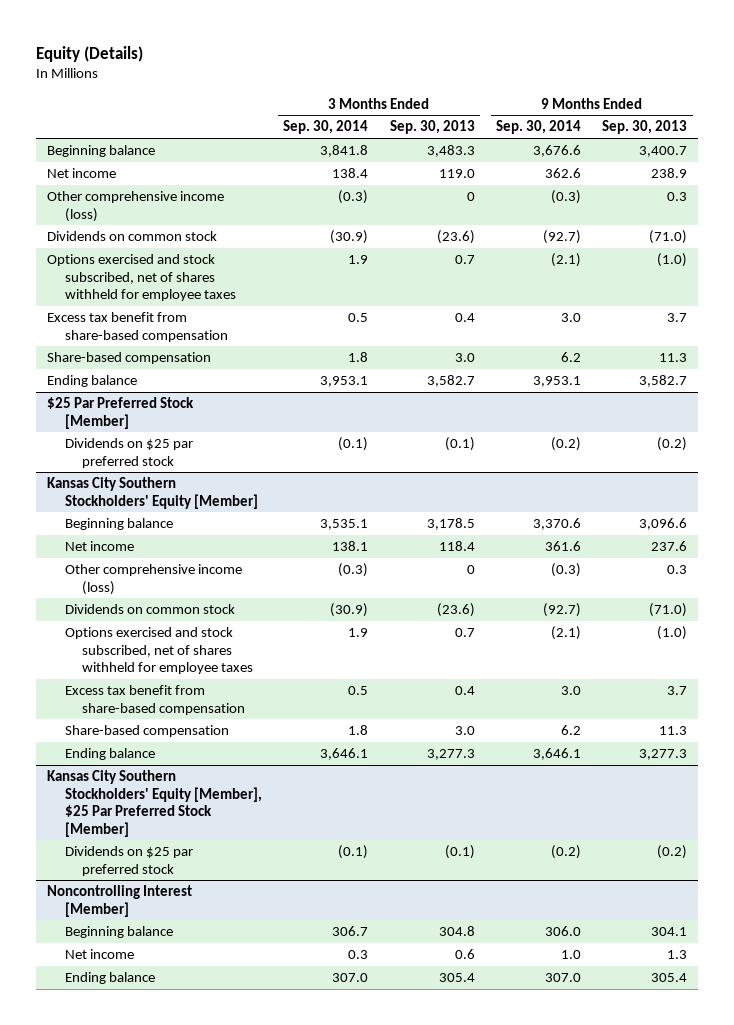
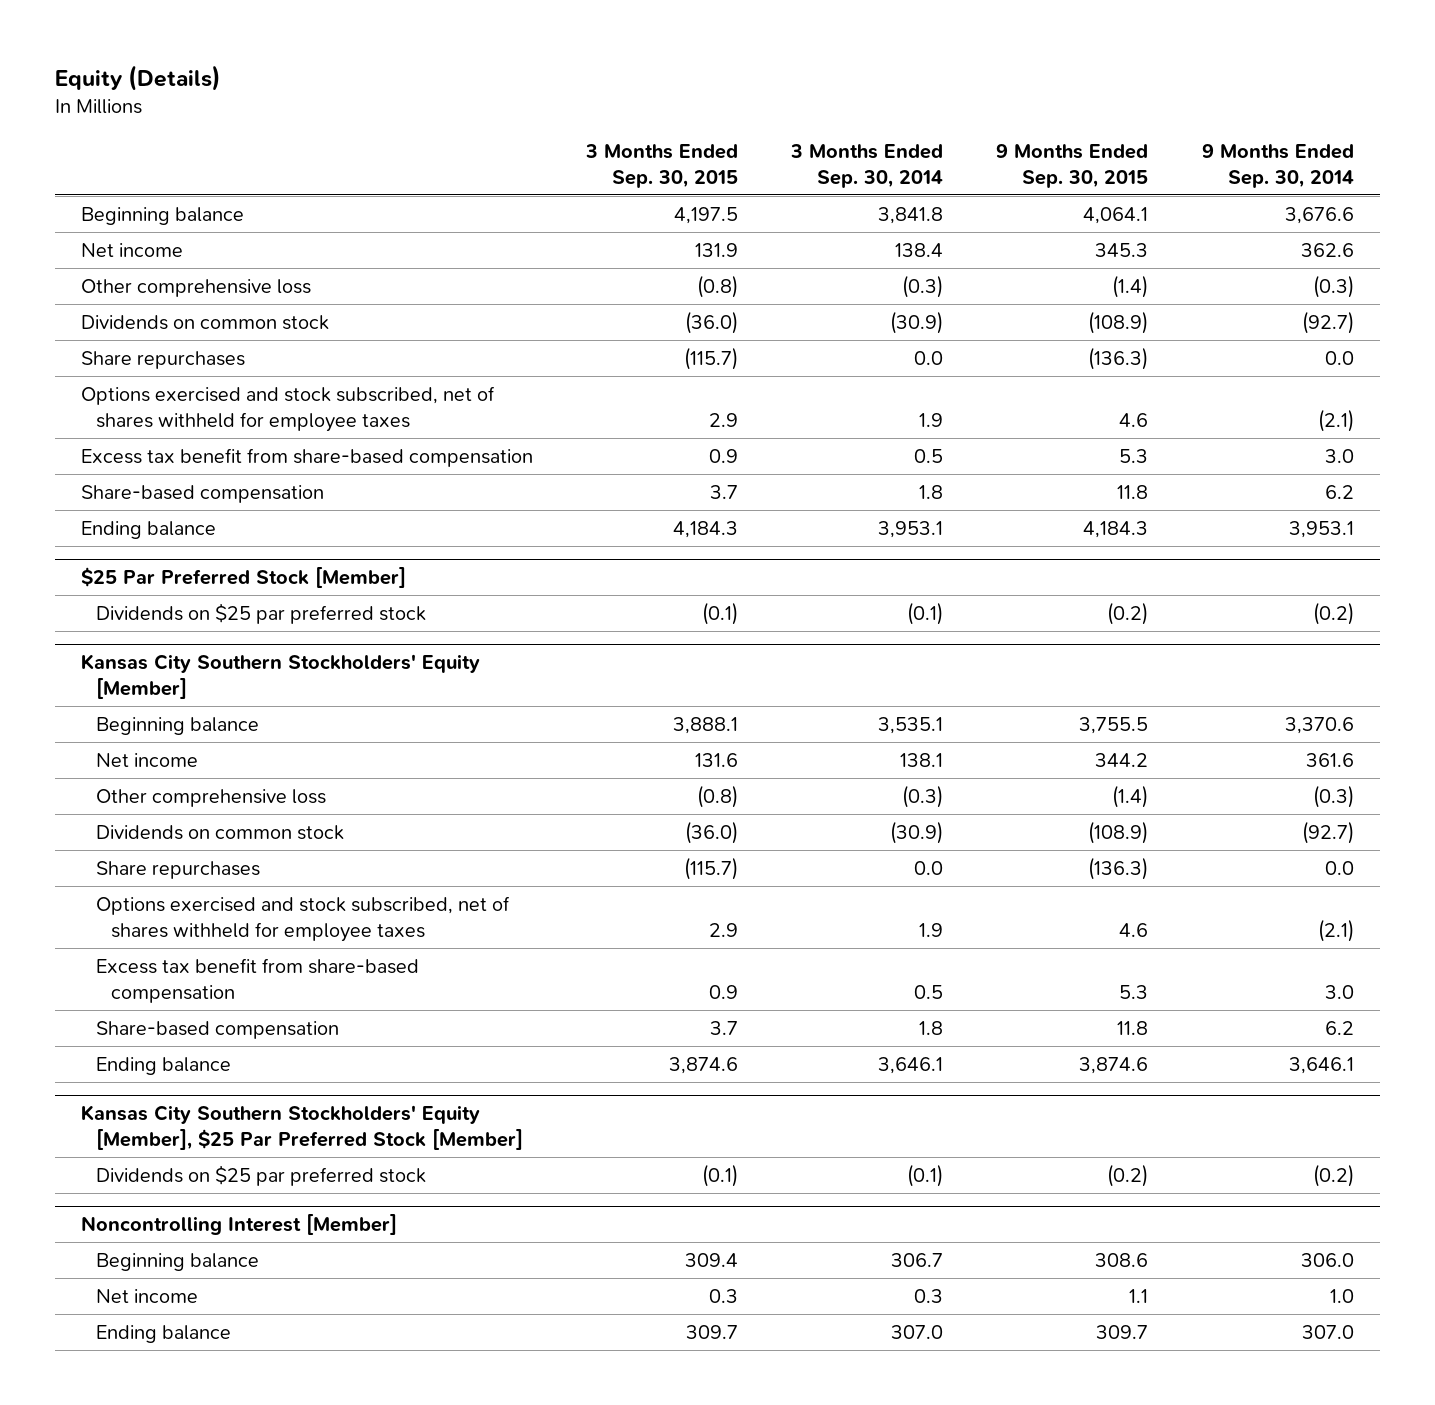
[389,120,475,135] Sep. 30, 2013 -> none
[602,120,688,135] Sep. 30, 2013 -> none
none -> [585,143,739,188] 3 Months Ended Sep. 30, 2015
none -> [996,143,1149,188] 9 Months Ended Sep. 30, 2015
[47,191,225,222] Other comprehensive income (loss) -> [81,278,312,297] Other comprehensive loss
none -> [81,350,246,369] Share repurchases
[64,564,242,595] Other comprehensive income (loss) -> [96,788,327,807] Other comprehensive loss
none -> [96,860,261,879] Share repurchases

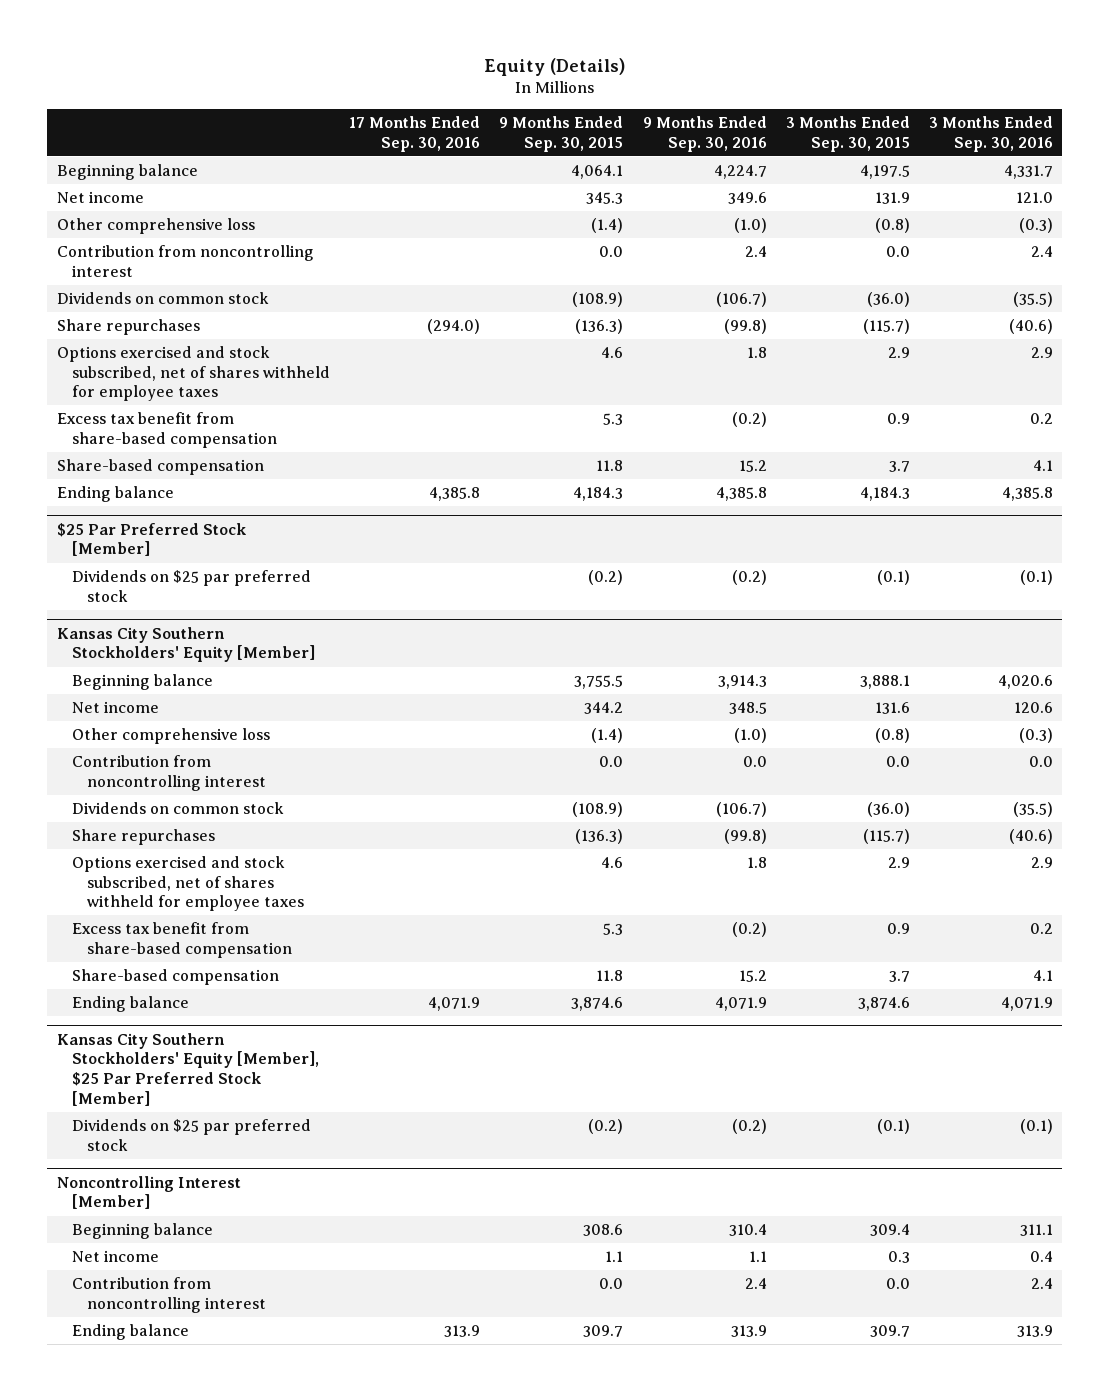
[790,143,944,188] 3 Months Ended Sep. 30, 2014 -> none
[1201,143,1354,188] 9 Months Ended Sep. 30, 2014 -> none
none -> [349,115,481,152] 17 Months Ended Sep. 30, 2016
none -> [642,115,767,152] 9 Months Ended Sep. 30, 2016
none -> [928,115,1053,152] 3 Months Ended Sep. 30, 2016
none -> [56,245,314,277] Contribution from noncontrolling interest
none -> [71,755,266,791] Contribution from noncontrolling interest
none -> [71,1277,266,1313] Contribution from noncontrolling interest

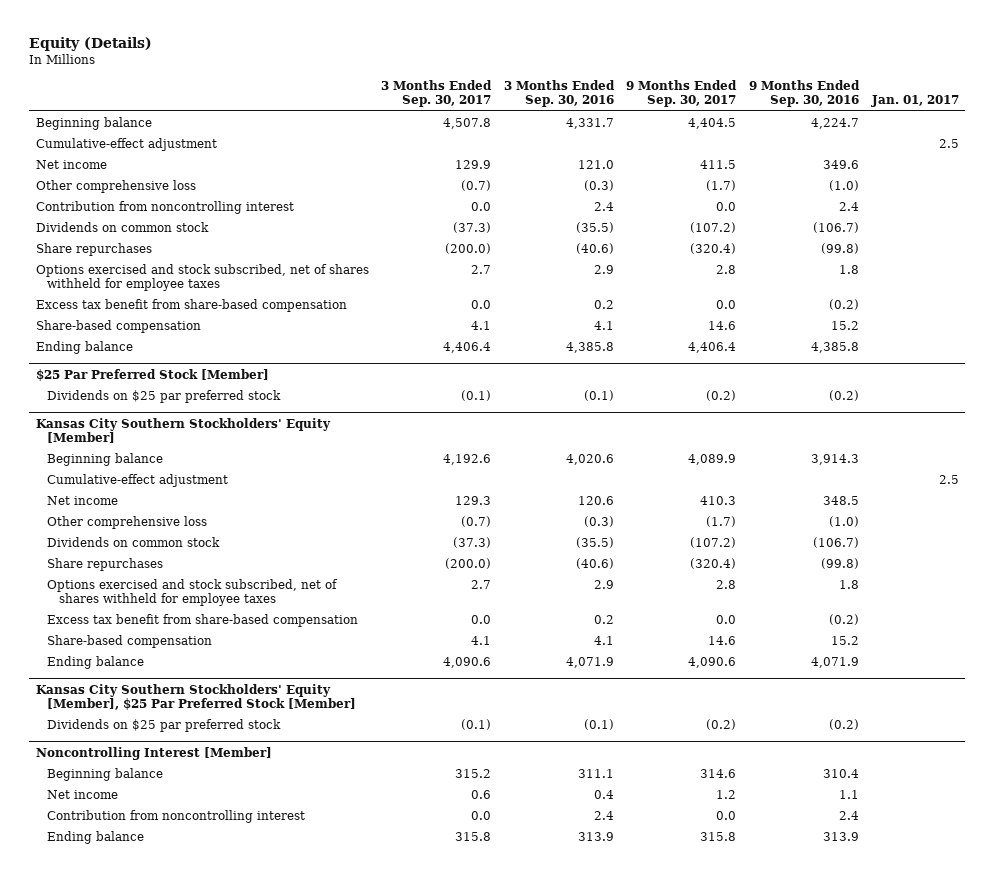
[349,115,481,152] 17 Months Ended Sep. 30, 2016 -> none
[499,115,624,152] 9 Months Ended Sep. 30, 2015 -> none
[785,115,910,152] 3 Months Ended Sep. 30, 2015 -> none
none -> [381,80,493,108] 3 Months Ended Sep. 30, 2017
none -> [626,80,738,108] 9 Months Ended Sep. 30, 2017
none -> [870,95,959,108] Jan. 01, 2017
none -> [35,138,217,152] Cumulative-effect adjustment
none -> [47,474,229,488] Cumulative-effect adjustment
[71,755,266,791] Contribution from noncontrolling interest -> none

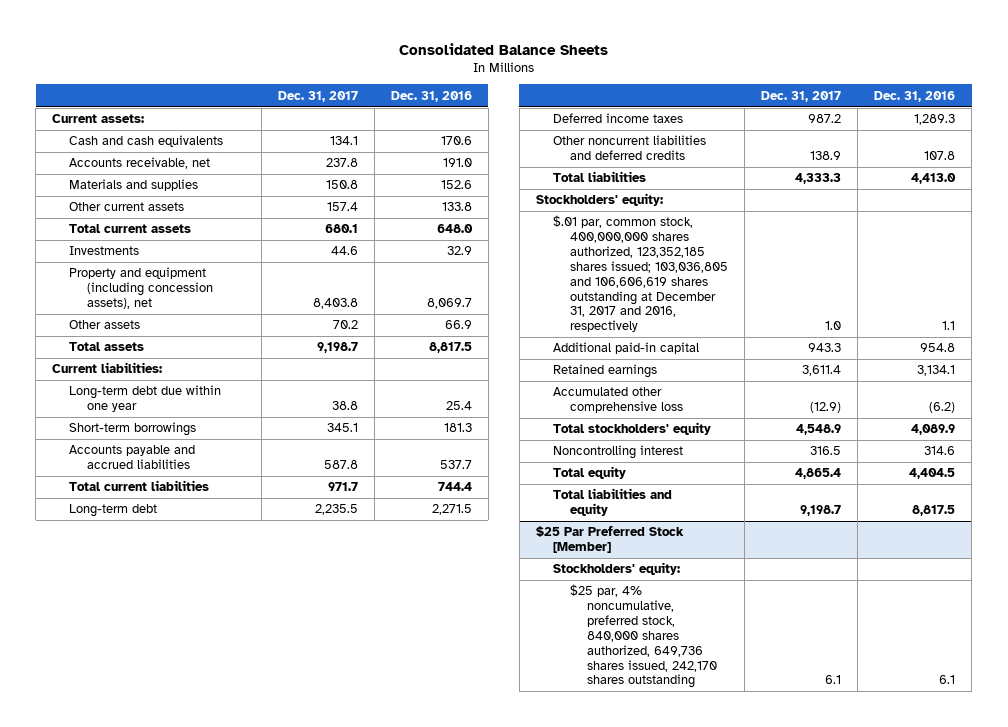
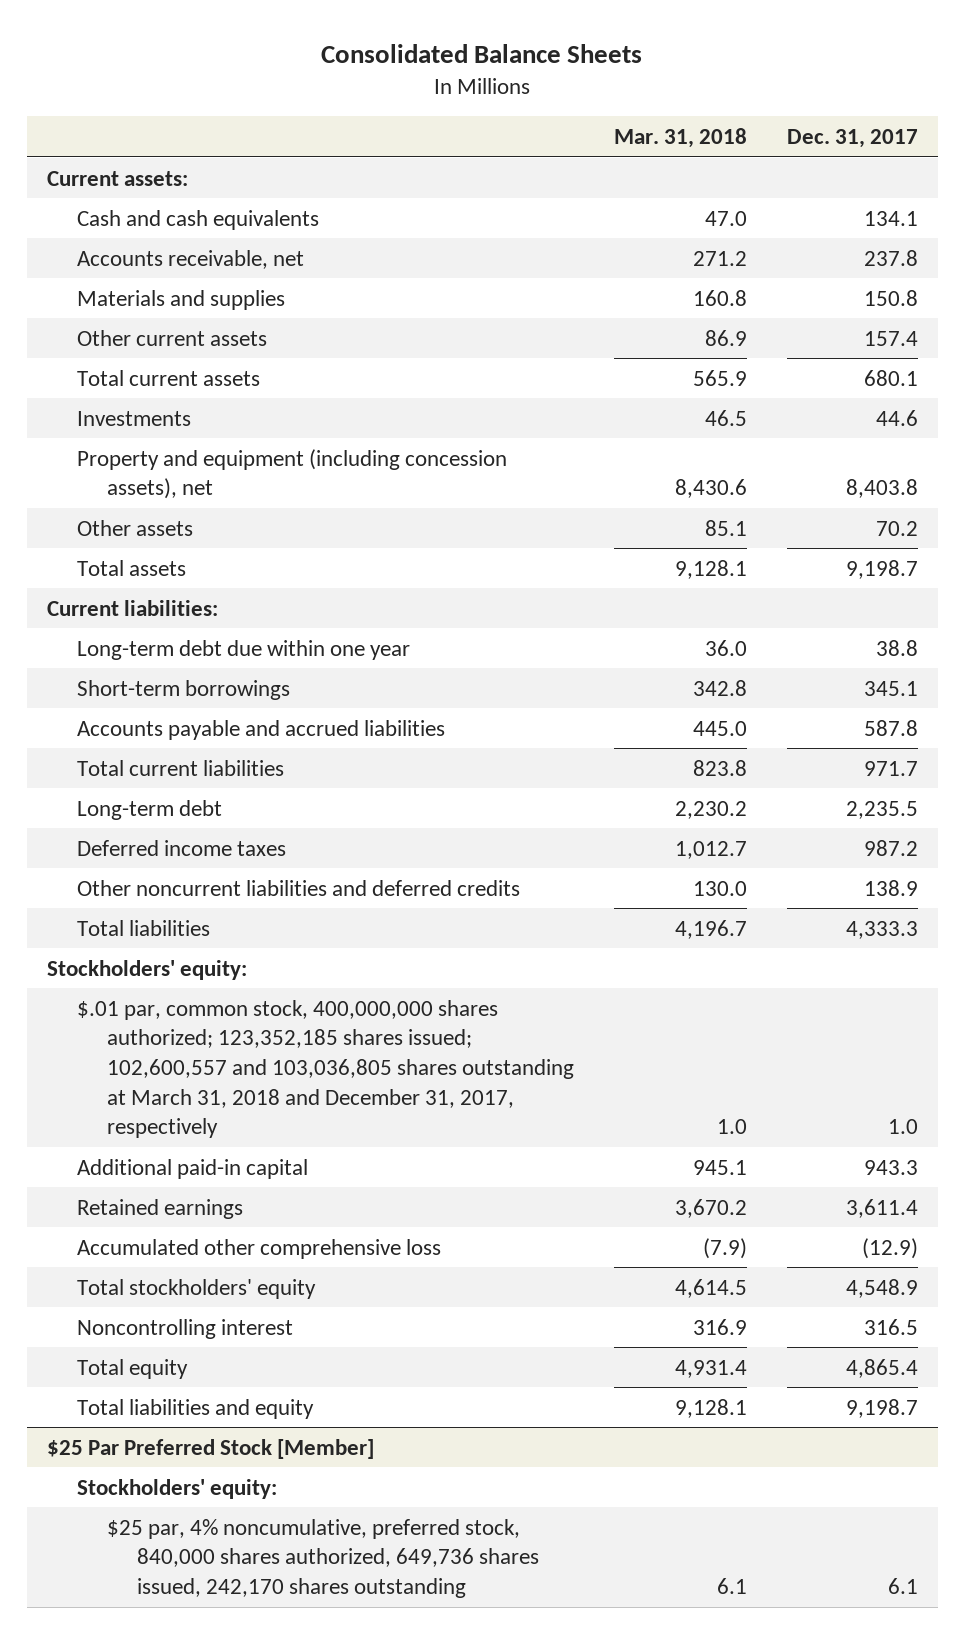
[390,90,472,102] Dec. 31, 2016 -> none
none -> [613,128,747,149] Mar. 31, 2018
[553,215,729,333] $.01 par, common stock, 400,000,000 shares authorized, 123,352,185 shares issued; 103,036,805 and 106,606,619 shares outstanding at December 31, 2017 and 2016, respectively -> [76,999,574,1139] $.01 par, common stock, 400,000,000 shares authorized; 123,352,185 shares issued; 102,600,557 and 103,036,805 shares outstanding at March 31, 2018 and December 31, 2017, respectively

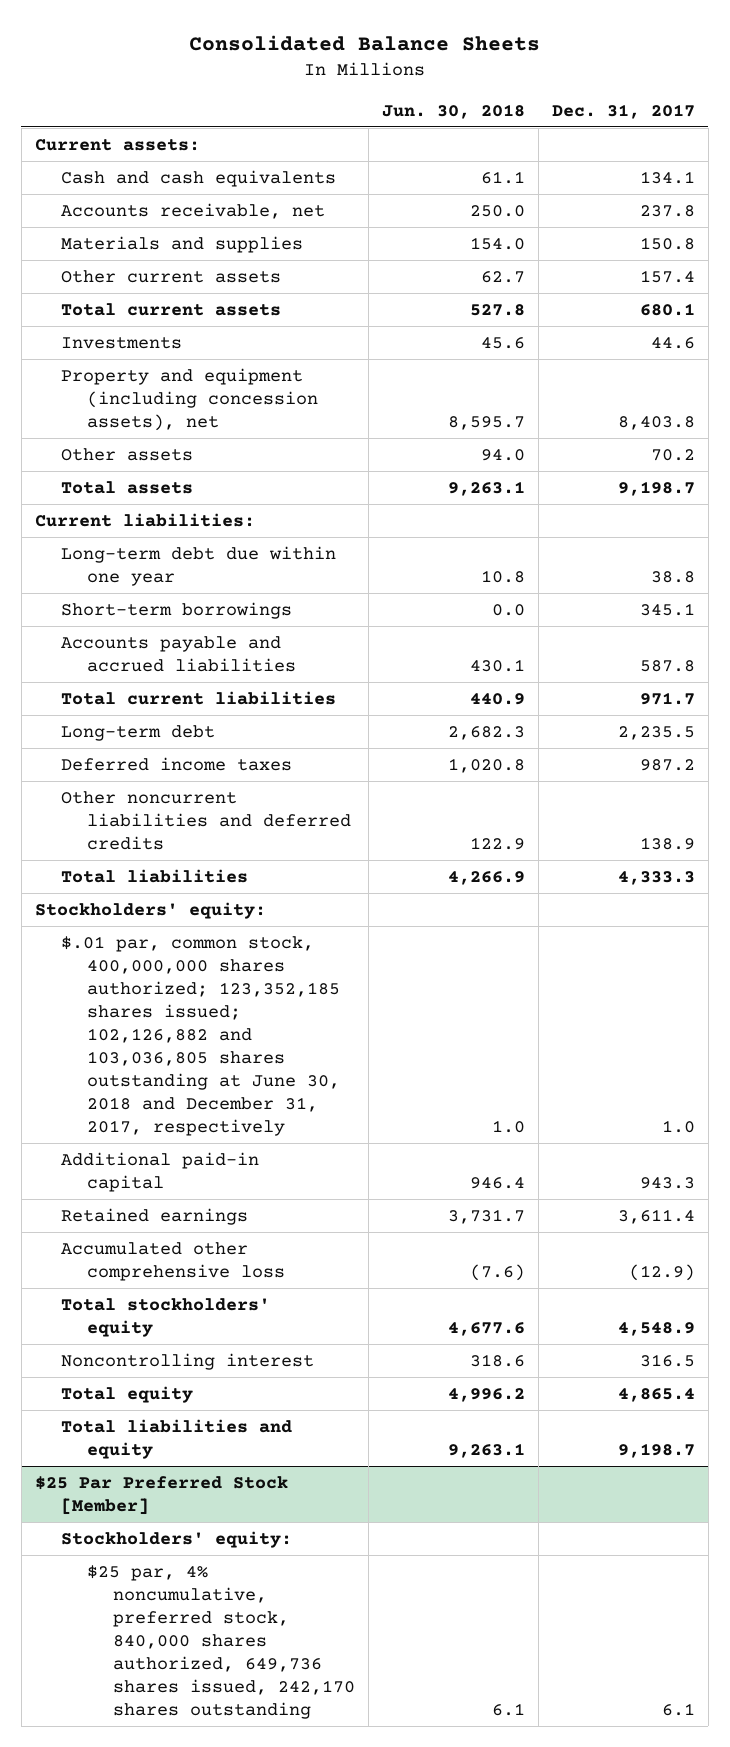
[613,128,747,149] Mar. 31, 2018 -> none
none -> [381,103,525,119] Jun. 30, 2018
[76,999,574,1139] $.01 par, common stock, 400,000,000 shares authorized; 123,352,185 shares issued; 102,600,557 and 103,036,805 shares outstanding at March 31, 2018 and December 31, 2017, respectively -> [60,935,340,1137] $.01 par, common stock, 400,000,000 shares authorized; 123,352,185 shares issued; 102,126,882 and 103,036,805 shares outstanding at June 30, 2018 and December 31, 2017, respectively

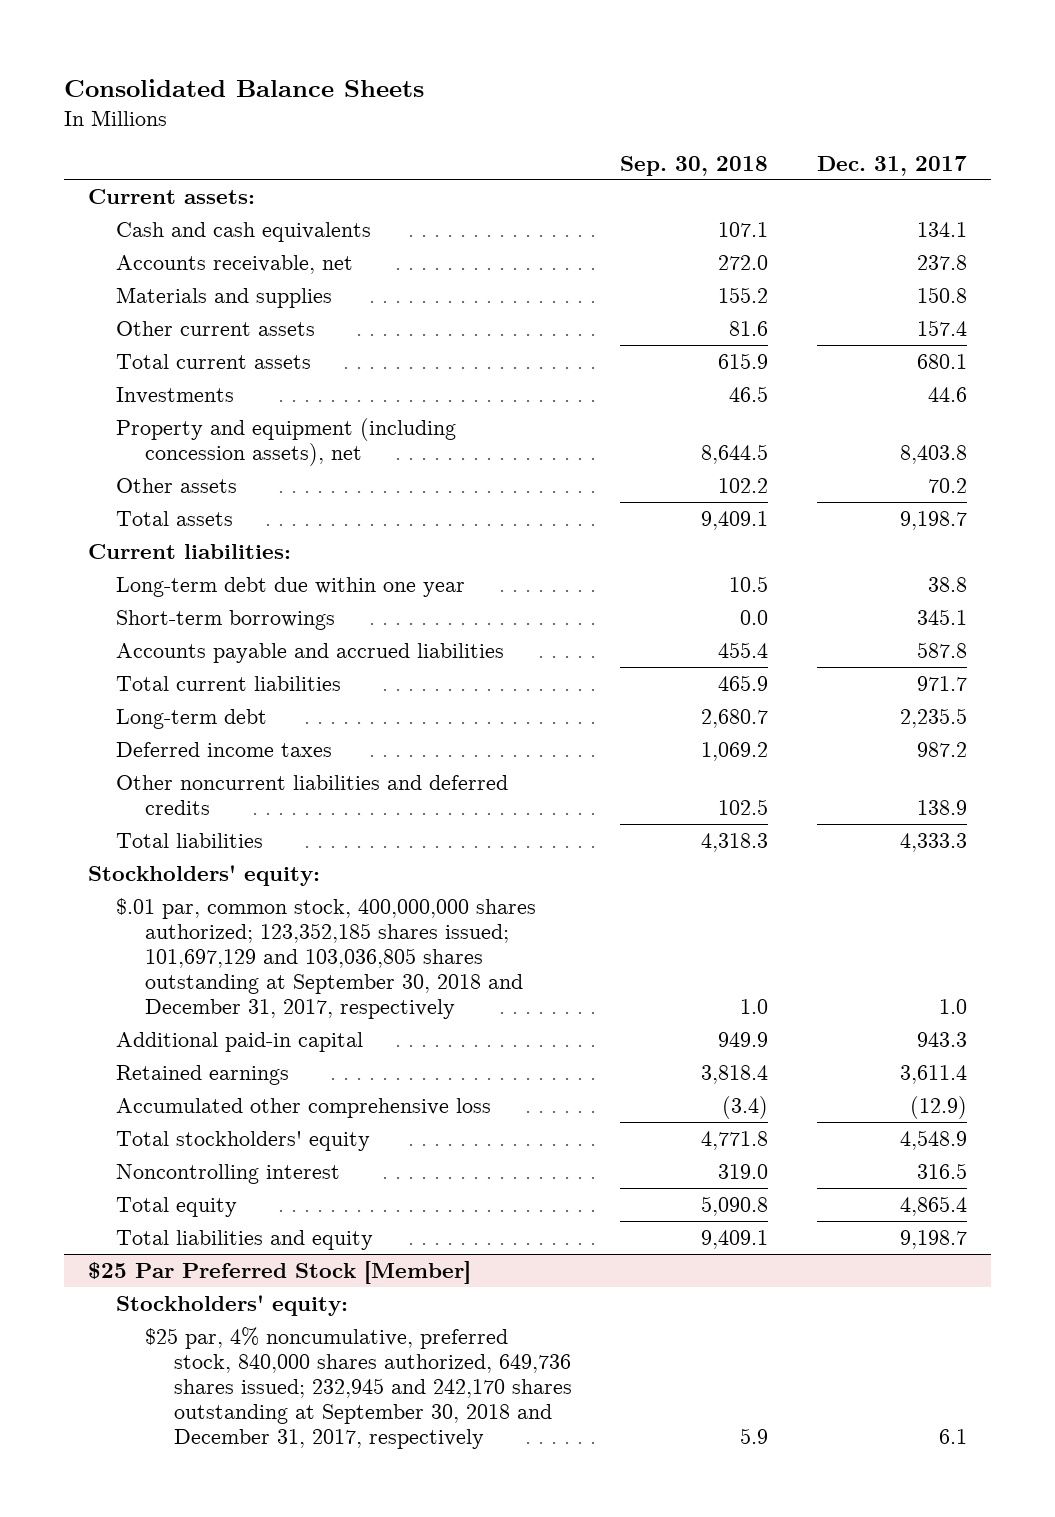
[381,103,525,119] Jun. 30, 2018 -> none
none -> [620,155,769,176] Sep. 30, 2018
[60,935,340,1137] $.01 par, common stock, 400,000,000 shares authorized; 123,352,185 shares issued; 102,126,882 and 103,036,805 shares outstanding at June 30, 2018 and December 31, 2017, respectively -> [116,897,537,1020] $.01 par, common stock, 400,000,000 shares authorized; 123,352,185 shares issued; 101,697,129 and 103,036,805 shares outstanding at September 30, 2018 and December 31, 2017, respectively
[86,1564,356,1720] $25 par, 4% noncumulative, preferred stock, 840,000 shares authorized, 649,736 shares issued, 242,170 shares outstanding -> [145,1326,572,1450] $25 par, 4% noncumulative, preferred stock, 840,000 shares authorized, 649,736 shares issued; 232,945 and 242,170 shares outstanding at September 30, 2018 and December 31, 2017, respectively

